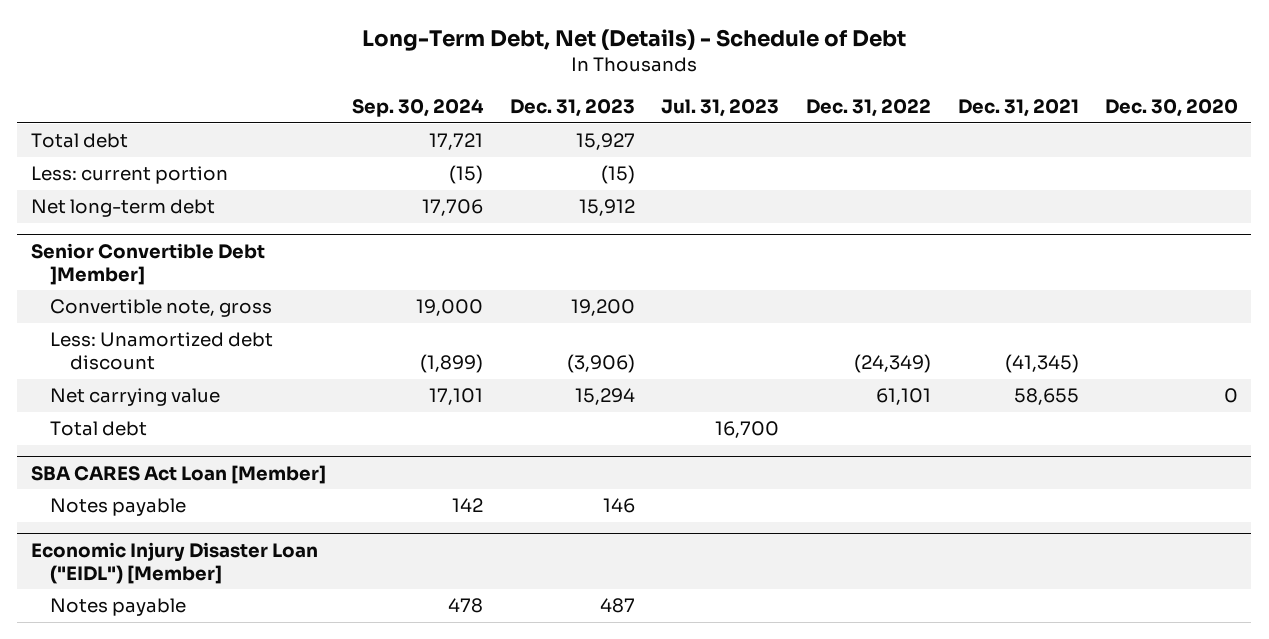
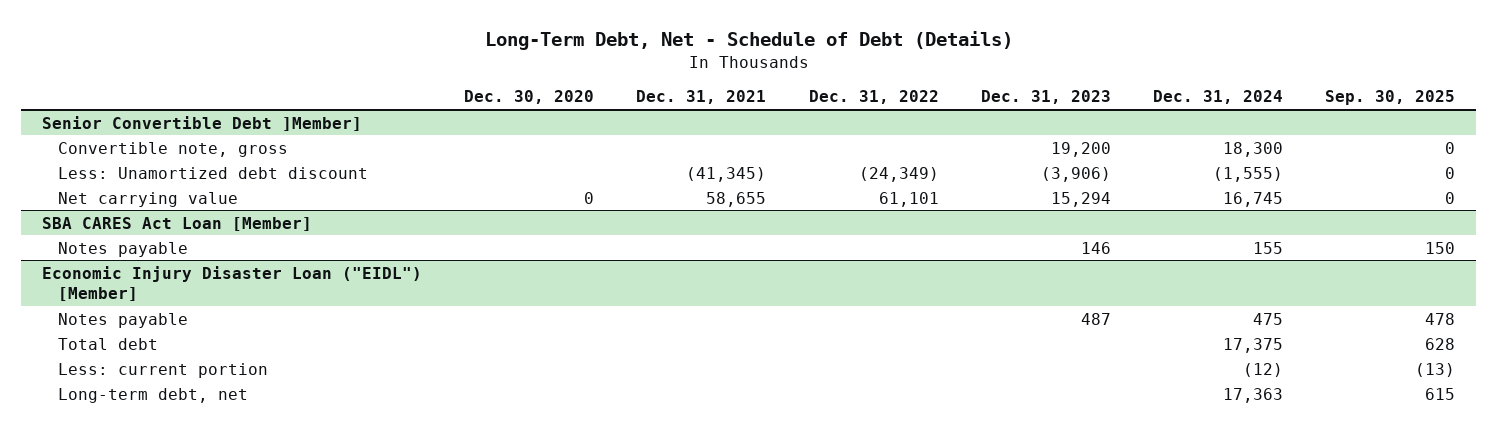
[362,29,907,52] Long-Term Debt, Net (Details) - Schedule of Debt -> [484,30,1013,50] Long-Term Debt, Net - Schedule of Debt (Details)
[352,99,485,118] Sep. 30, 2024 -> none
[661,99,780,118] Jul. 31, 2023 -> none
none -> [1152,90,1283,105] Dec. 31, 2024
none -> [1324,90,1455,106] Sep. 30, 2025
[30,133,128,149] Total debt -> none
[30,166,228,185] Less: current portion -> none
[30,199,215,218] Net long-term debt -> none
[50,421,148,437] Total debt -> none
none -> [57,337,158,350] Total debt
none -> [57,362,268,378] Less: current portion
none -> [57,387,248,403] Long-term debt, net

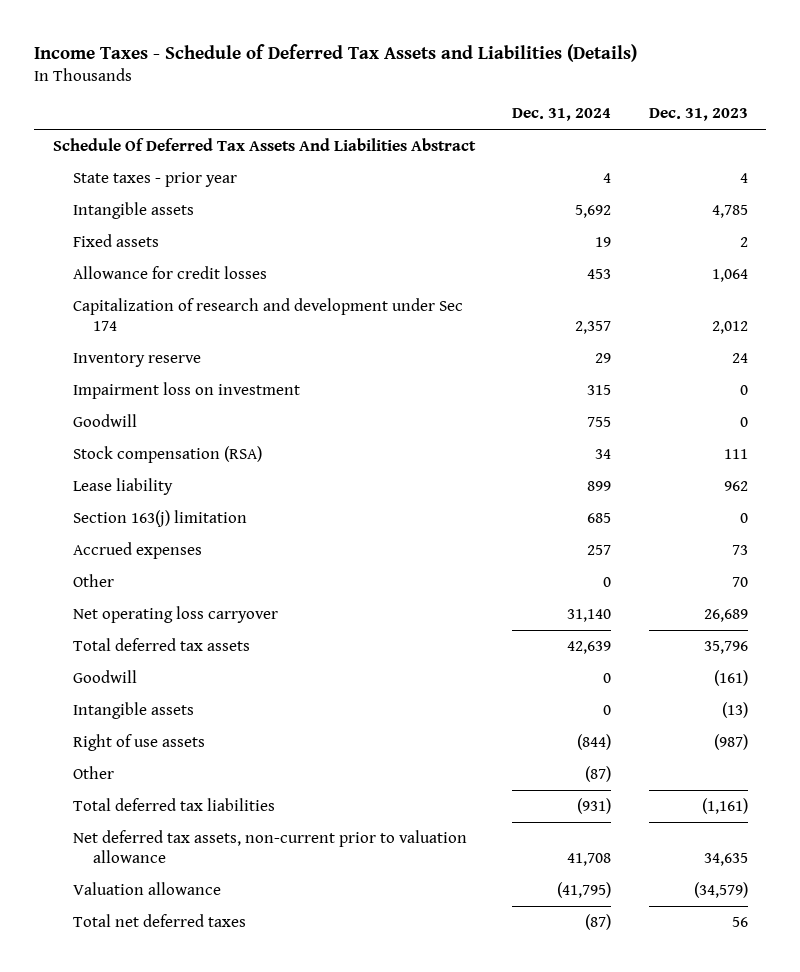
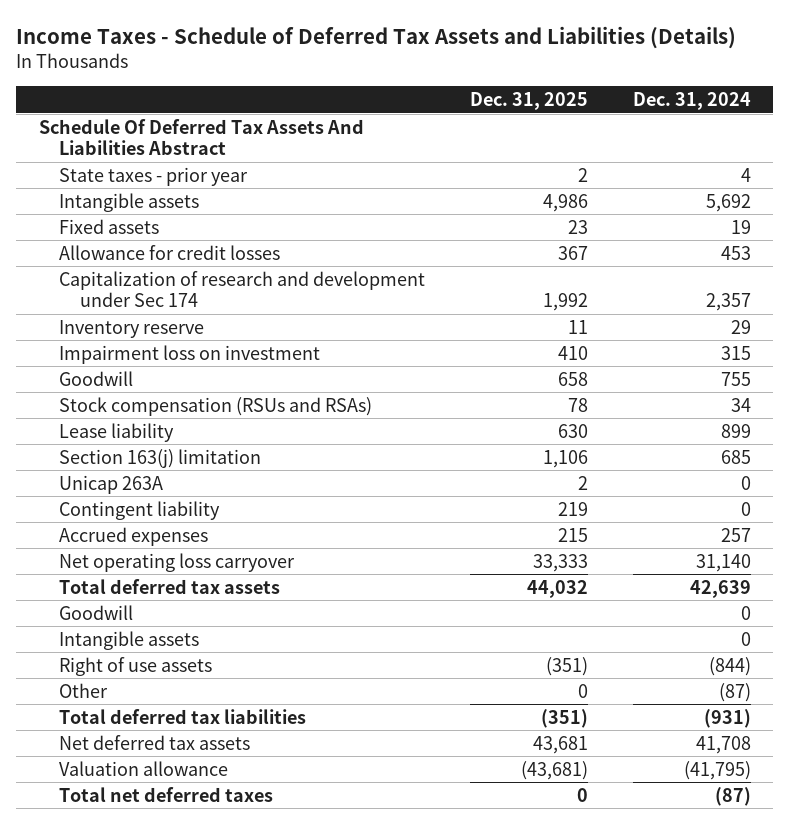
[648,108,748,122] Dec. 31, 2023 -> none
none -> [470,92,589,111] Dec. 31, 2025
[72,446,262,464] Stock compensation (RSA) -> [59,396,373,416] Stock compensation (RSUs and RSAs)
none -> [59,474,164,494] Unicap 263A
none -> [59,500,221,520] Contingent liability
[72,574,114,588] Other -> none
[72,830,467,863] Net deferred tax assets, non-current prior to valuation allowance -> [59,734,251,750] Net deferred tax assets

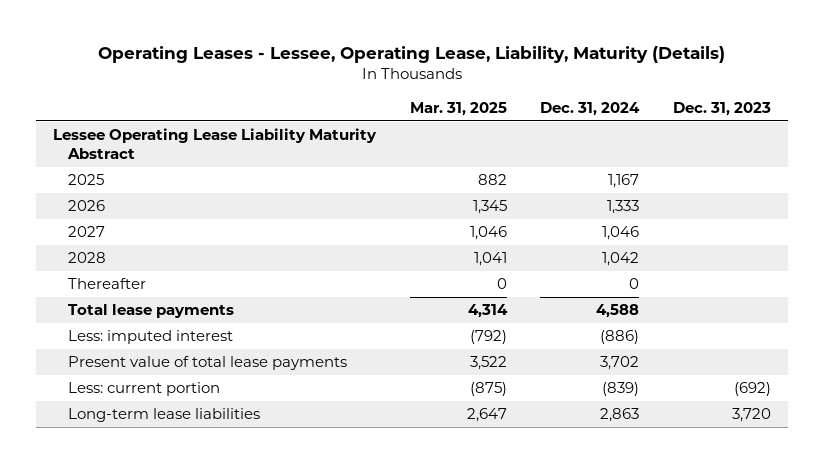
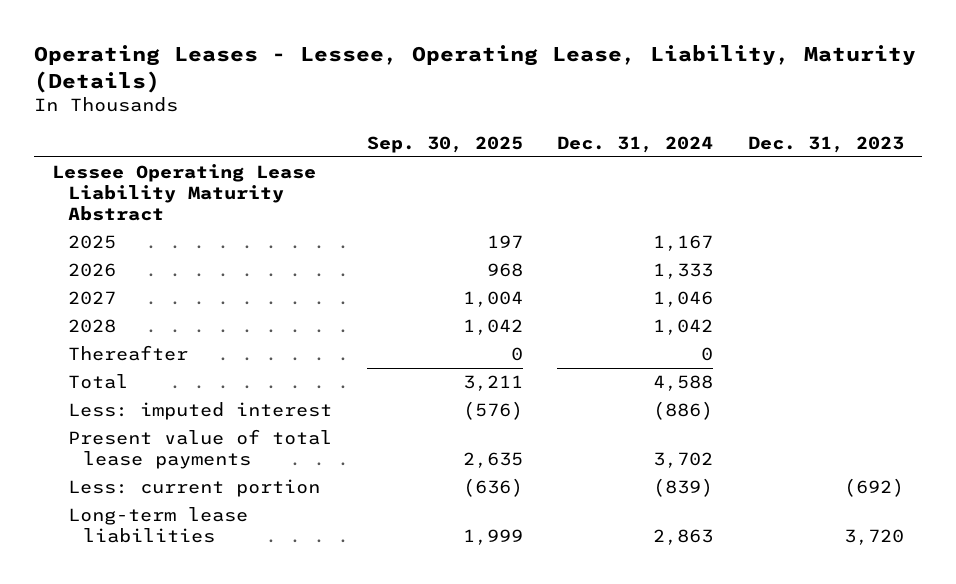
[409,101,507,116] Mar. 31, 2025 -> none
none -> [366,135,523,153] Sep. 30, 2025
[68,304,235,319] Total lease payments -> [67,374,128,390] Total

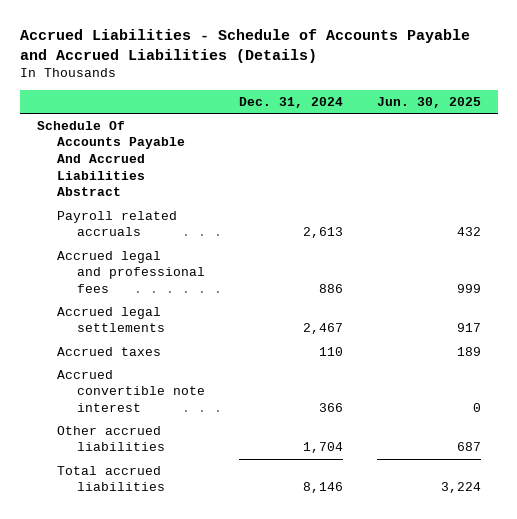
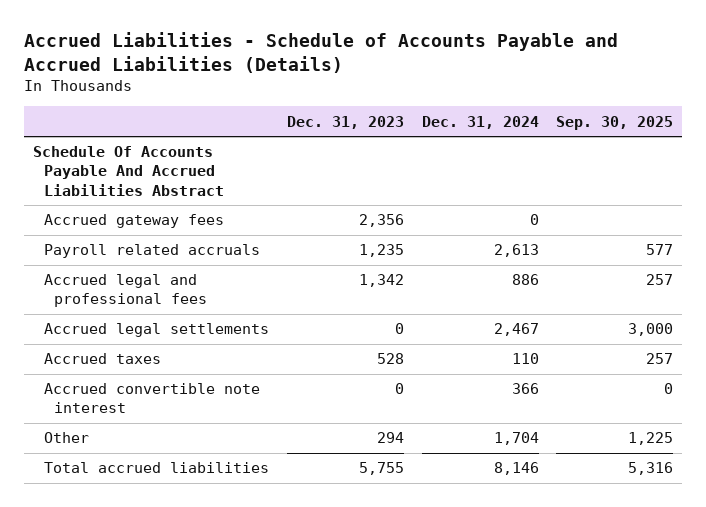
[376,96,481,108] Jun. 30, 2025 -> none
none -> [286,115,404,129] Dec. 31, 2023
none -> [556,115,674,130] Sep. 30, 2025
none -> [43,214,224,229] Accrued gateway fees
[56,425,166,452] Other accrued liabilities -> [43,432,89,444] Other

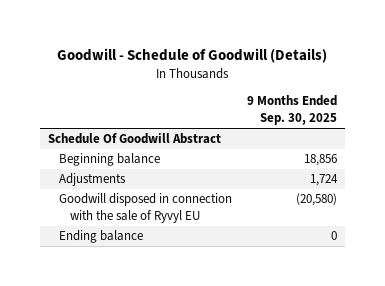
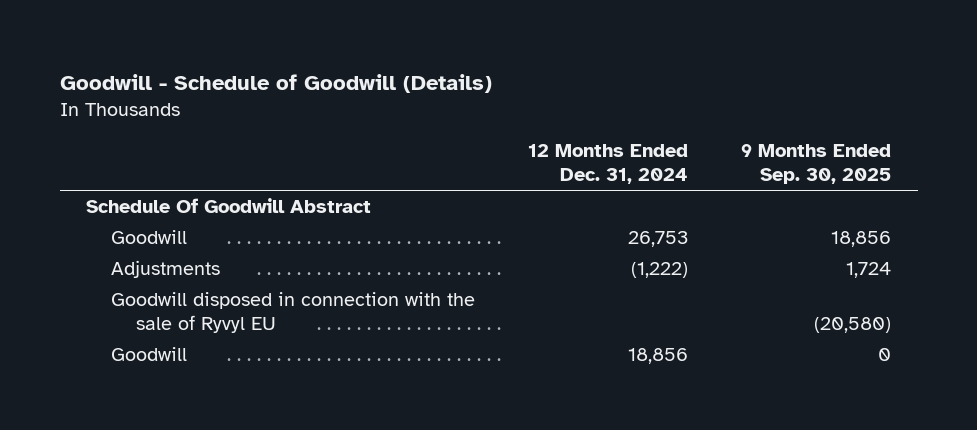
none -> [527,144,688,184] 12 Months Ended Dec. 31, 2024
[58,153,160,167] Beginning balance -> [110,230,187,245] Goodwill
[58,230,143,244] Ending balance -> [110,347,187,362] Goodwill

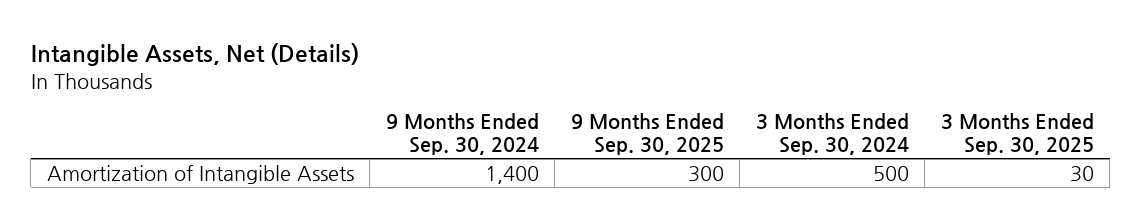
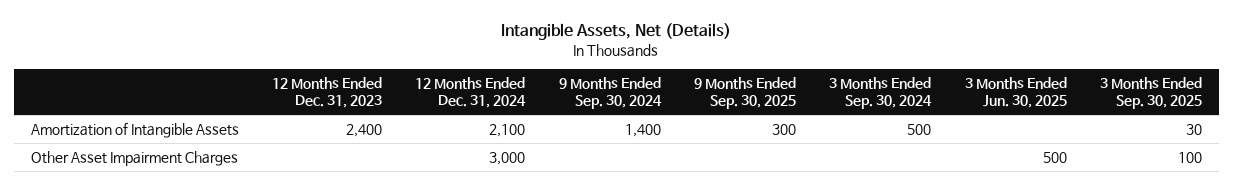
none -> [272,77,383,109] 12 Months Ended Dec. 31, 2023
none -> [415,77,527,109] 12 Months Ended Dec. 31, 2024
none -> [964,77,1067,109] 3 Months Ended Jun. 30, 2025
none -> [30,151,238,167] Other Asset Impairment Charges

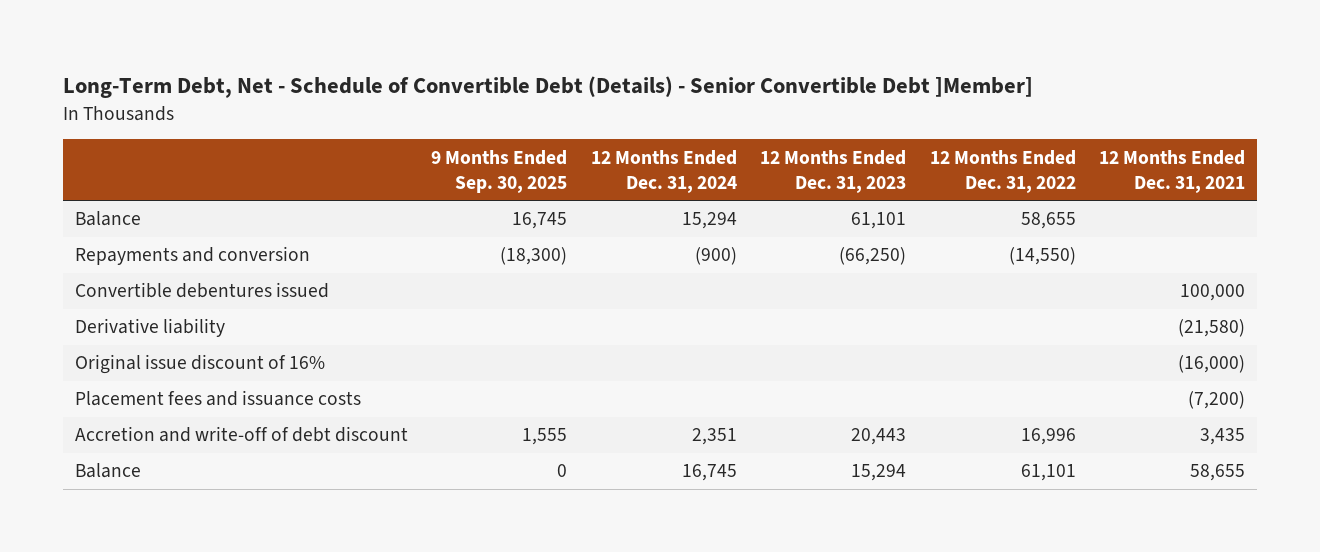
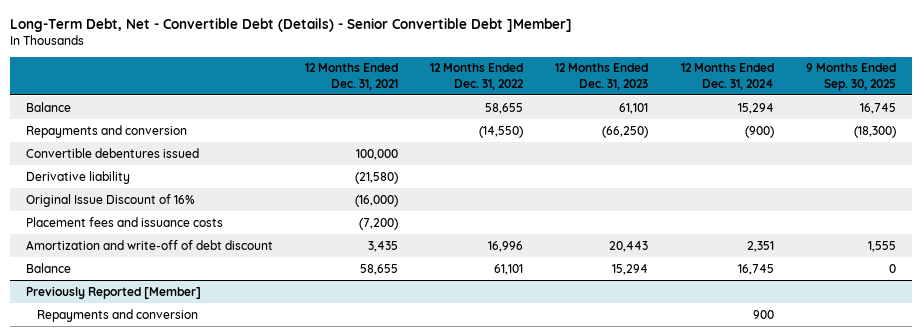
[62,76,1033,99] Long-Term Debt, Net - Schedule of Convertible Debt (Details) - Senior Convertible Debt ]Member] -> [10,17,573,32] Long-Term Debt, Net - Convertible Debt (Details) - Senior Convertible Debt ]Member]
[74,354,325,375] Original issue discount of 16% -> [26,193,196,207] Original Issue Discount of 16%
[74,426,408,443] Accretion and write-off of debt discount -> [26,239,274,250] Amortization and write-off of debt discount
none -> [26,285,202,299] Previously Reported [Member]
none -> [37,308,199,322] Repayments and conversion

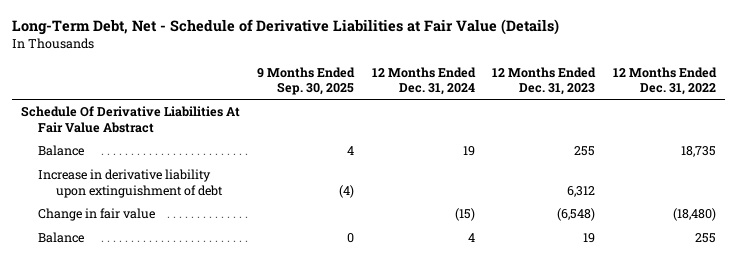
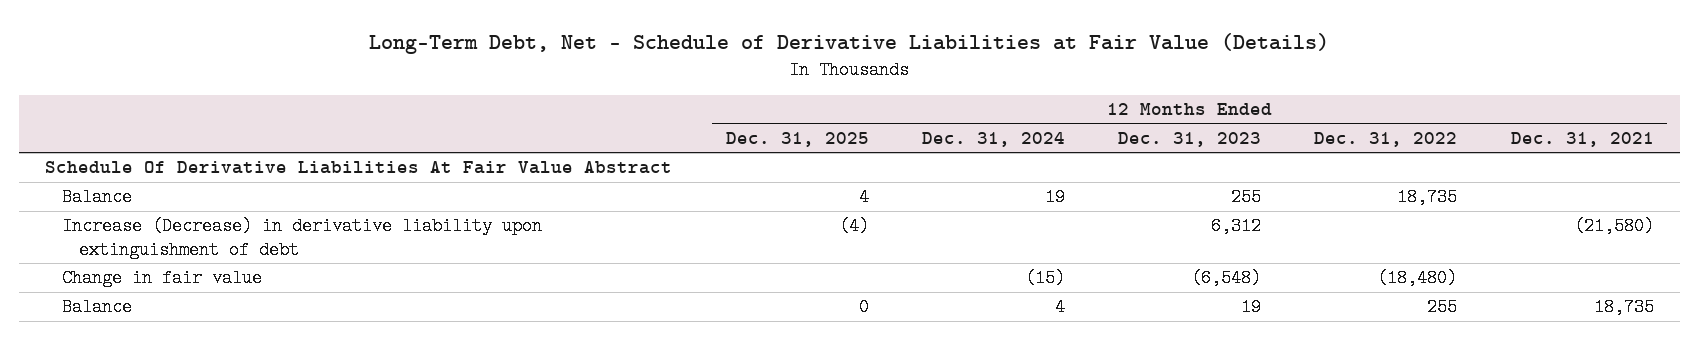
[257,66,356,96] 9 Months Ended Sep. 30, 2025 -> none
none -> [725,131,869,147] Dec. 31, 2025
none -> [1510,131,1654,147] Dec. 31, 2021
[38,169,224,198] Increase in derivative liability upon extinguishment of debt -> [62,217,543,259] Increase (Decrease) in derivative liability upon extinguishment of debt

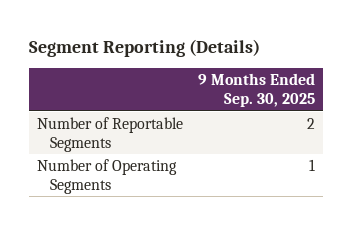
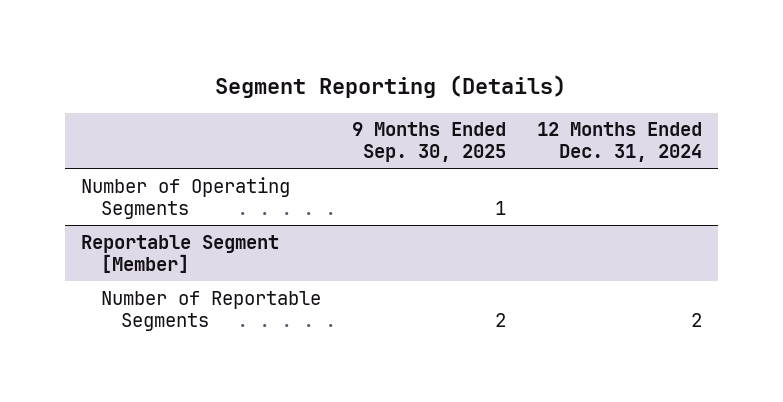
none -> [537,122,703,163] 12 Months Ended Dec. 31, 2024
[36,116,183,152] Number of Reportable Segments -> none
none -> [80,234,279,273] Reportable Segment [Member]
none -> [100,290,321,331] Number of Reportable Segments

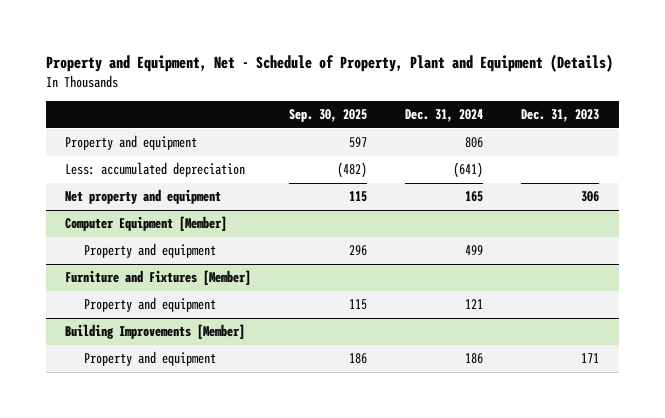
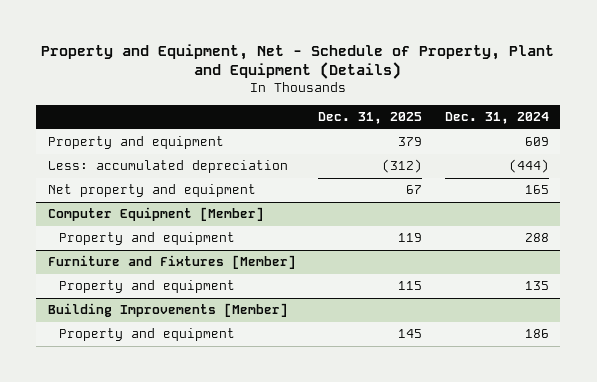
[289,109,368,123] Sep. 30, 2025 -> none
[521,109,600,123] Dec. 31, 2023 -> none
none -> [318,111,423,124] Dec. 31, 2025
[465,137,484,149] 806 -> [525,137,550,147] 609
[453,162,484,179] (641) -> [509,159,550,174] (444)
[465,245,484,256] 499 -> [525,233,550,243] 288
[465,299,484,310] 121 -> [525,281,550,291] 135

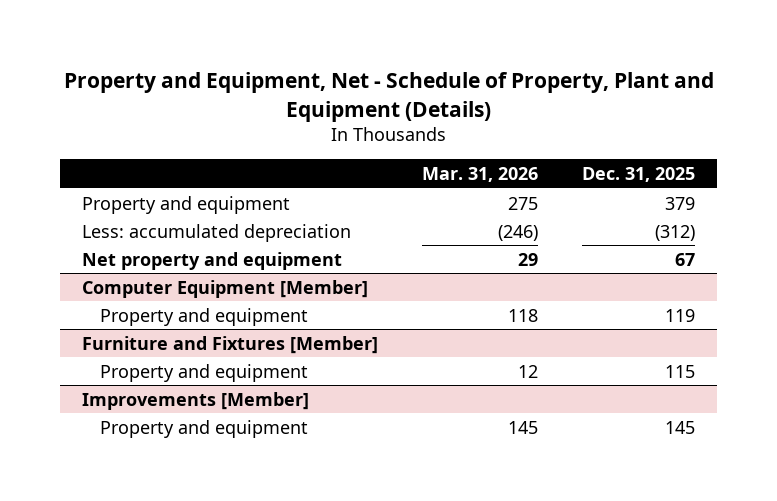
[445,111,550,124] Dec. 31, 2024 -> none
none -> [422,166,539,182] Mar. 31, 2026
[47,303,288,318] Building Improvements [Member] -> [82,391,310,410] Improvements [Member]

